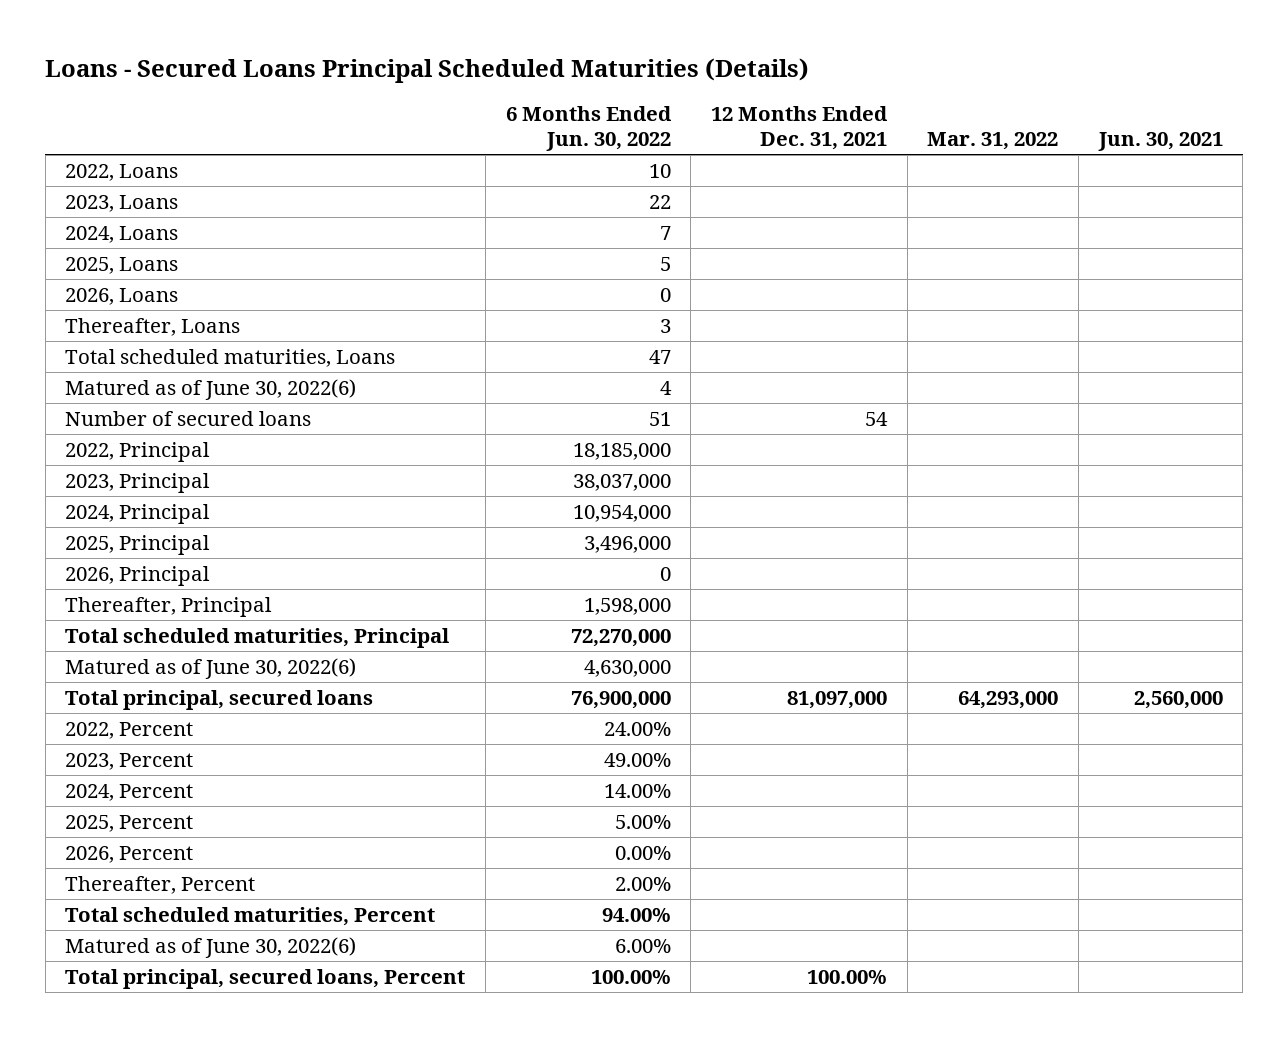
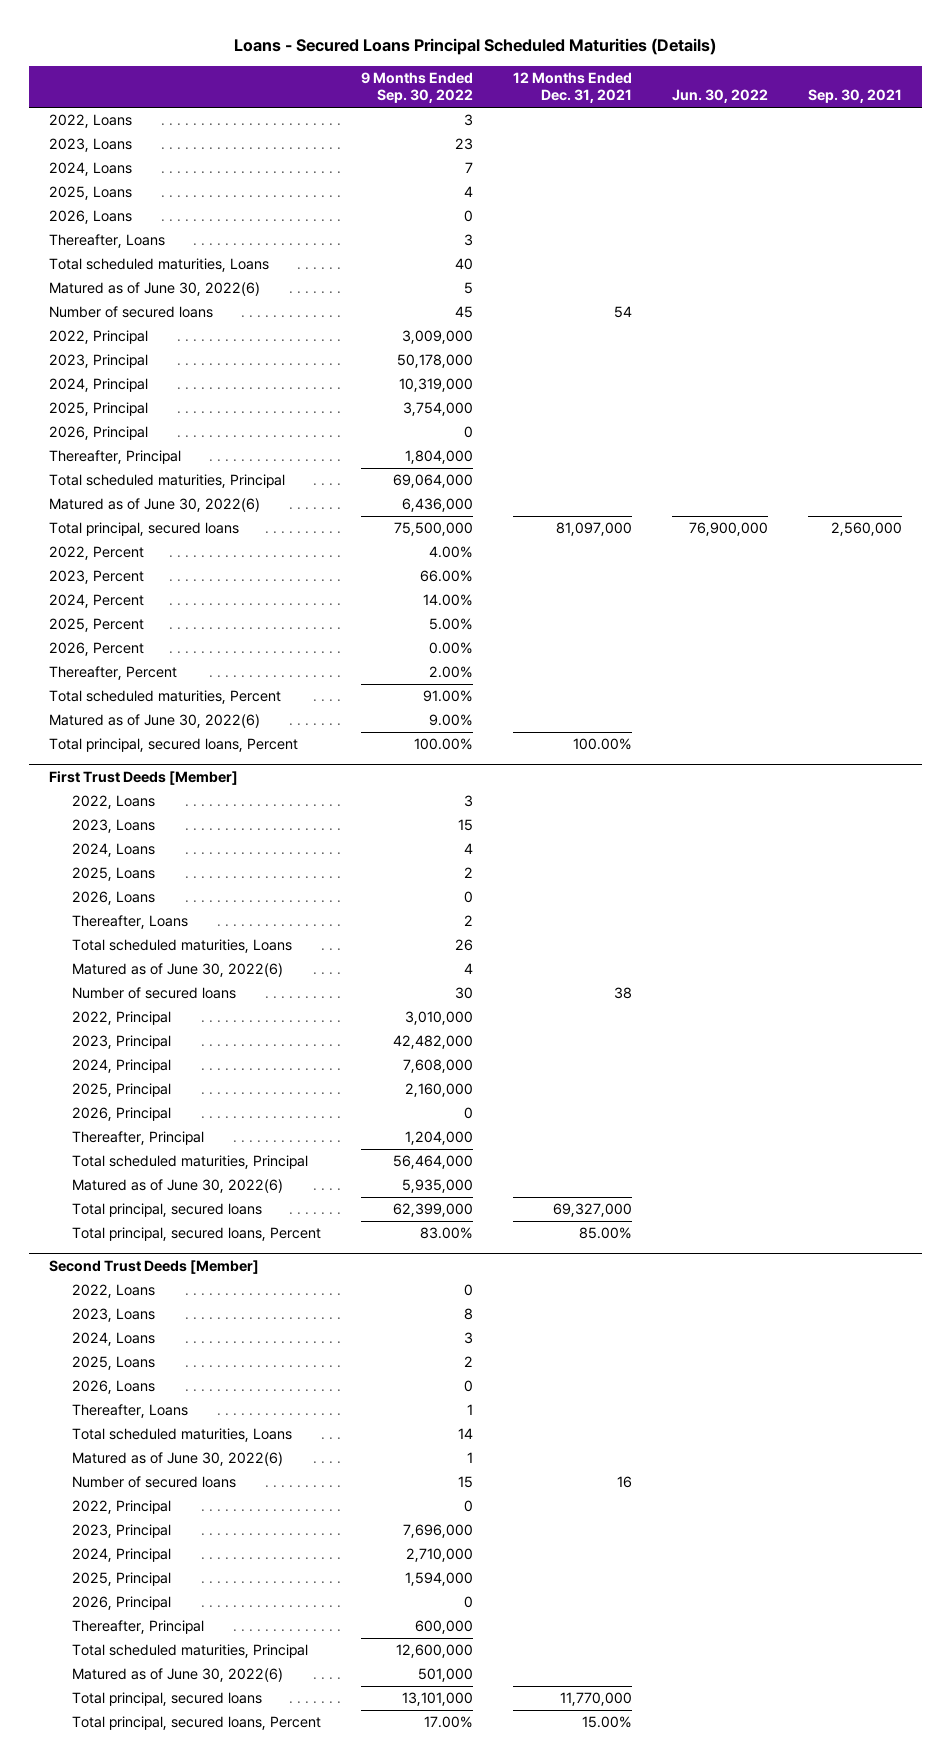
[505,106,672,151] 6 Months Ended Jun. 30, 2022 -> none
[927,131,1059,150] Mar. 31, 2022 -> none
[1097,131,1223,151] Jun. 30, 2021 -> none
none -> [360,71,473,104] 9 Months Ended Sep. 30, 2022
none -> [671,89,768,104] Jun. 30, 2022
none -> [807,89,902,104] Sep. 30, 2021
none -> [49,770,239,785] First Trust Deeds [Member]
none -> [72,795,156,810] 2022, Loans
none -> [72,819,156,834] 2023, Loans
none -> [72,843,156,858] 2024, Loans
none -> [72,867,156,882] 2025, Loans
none -> [72,891,156,906] 2026, Loans
none -> [72,915,189,930] Thereafter, Loans
none -> [72,939,293,954] Total scheduled maturities, Loans
none -> [72,963,284,978] Matured as of June 30, 2022(6)
none -> [72,987,237,1000] Number of secured loans
none -> [72,1011,172,1026] 2022, Principal
none -> [72,1035,172,1050] 2023, Principal
none -> [72,1059,172,1074] 2024, Principal
none -> [72,1083,172,1098] 2025, Principal
none -> [72,1107,172,1122] 2026, Principal
none -> [72,1131,205,1146] Thereafter, Principal
none -> [72,1155,309,1170] Total scheduled maturities, Principal
none -> [72,1179,284,1194] Matured as of June 30, 2022(6)
none -> [72,1203,263,1218] Total principal, secured loans
none -> [72,1227,322,1242] Total principal, secured loans, Percent
none -> [49,1259,260,1274] Second Trust Deeds [Member]
none -> [72,1284,156,1299] 2022, Loans
none -> [72,1308,156,1323] 2023, Loans
none -> [72,1332,156,1347] 2024, Loans
none -> [72,1356,156,1371] 2025, Loans
none -> [72,1380,156,1395] 2026, Loans
none -> [72,1404,189,1419] Thereafter, Loans
none -> [72,1428,293,1443] Total scheduled maturities, Loans
none -> [72,1452,284,1467] Matured as of June 30, 2022(6)
none -> [72,1476,237,1489] Number of secured loans
none -> [72,1500,172,1515] 2022, Principal
none -> [72,1524,172,1539] 2023, Principal
none -> [72,1548,172,1563] 2024, Principal
none -> [72,1572,172,1587] 2025, Principal
none -> [72,1596,172,1611] 2026, Principal
none -> [72,1620,205,1635] Thereafter, Principal
none -> [72,1644,309,1659] Total scheduled maturities, Principal
none -> [72,1668,284,1683] Matured as of June 30, 2022(6)
none -> [72,1692,263,1707] Total principal, secured loans
none -> [72,1716,322,1731] Total principal, secured loans, Percent

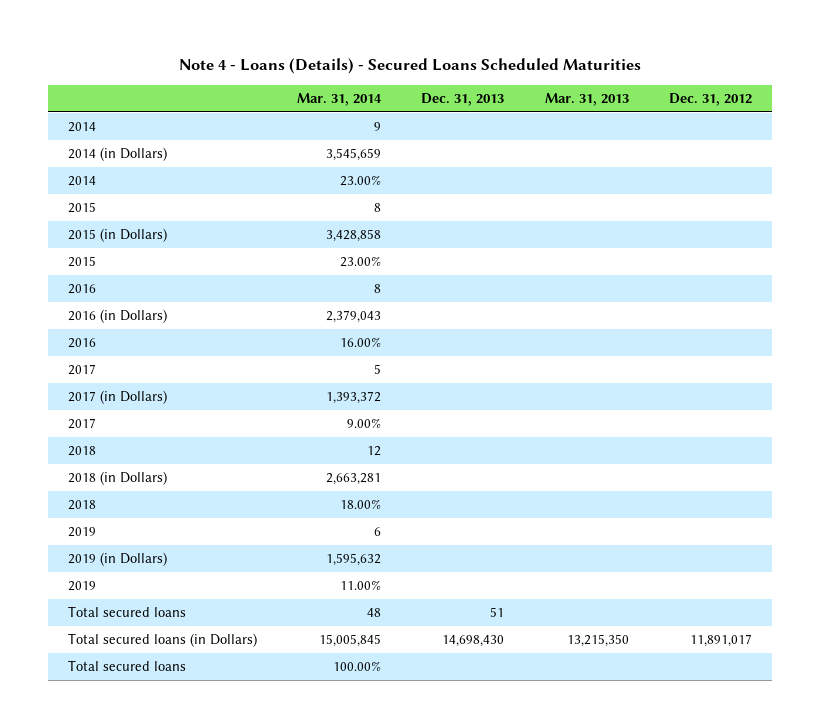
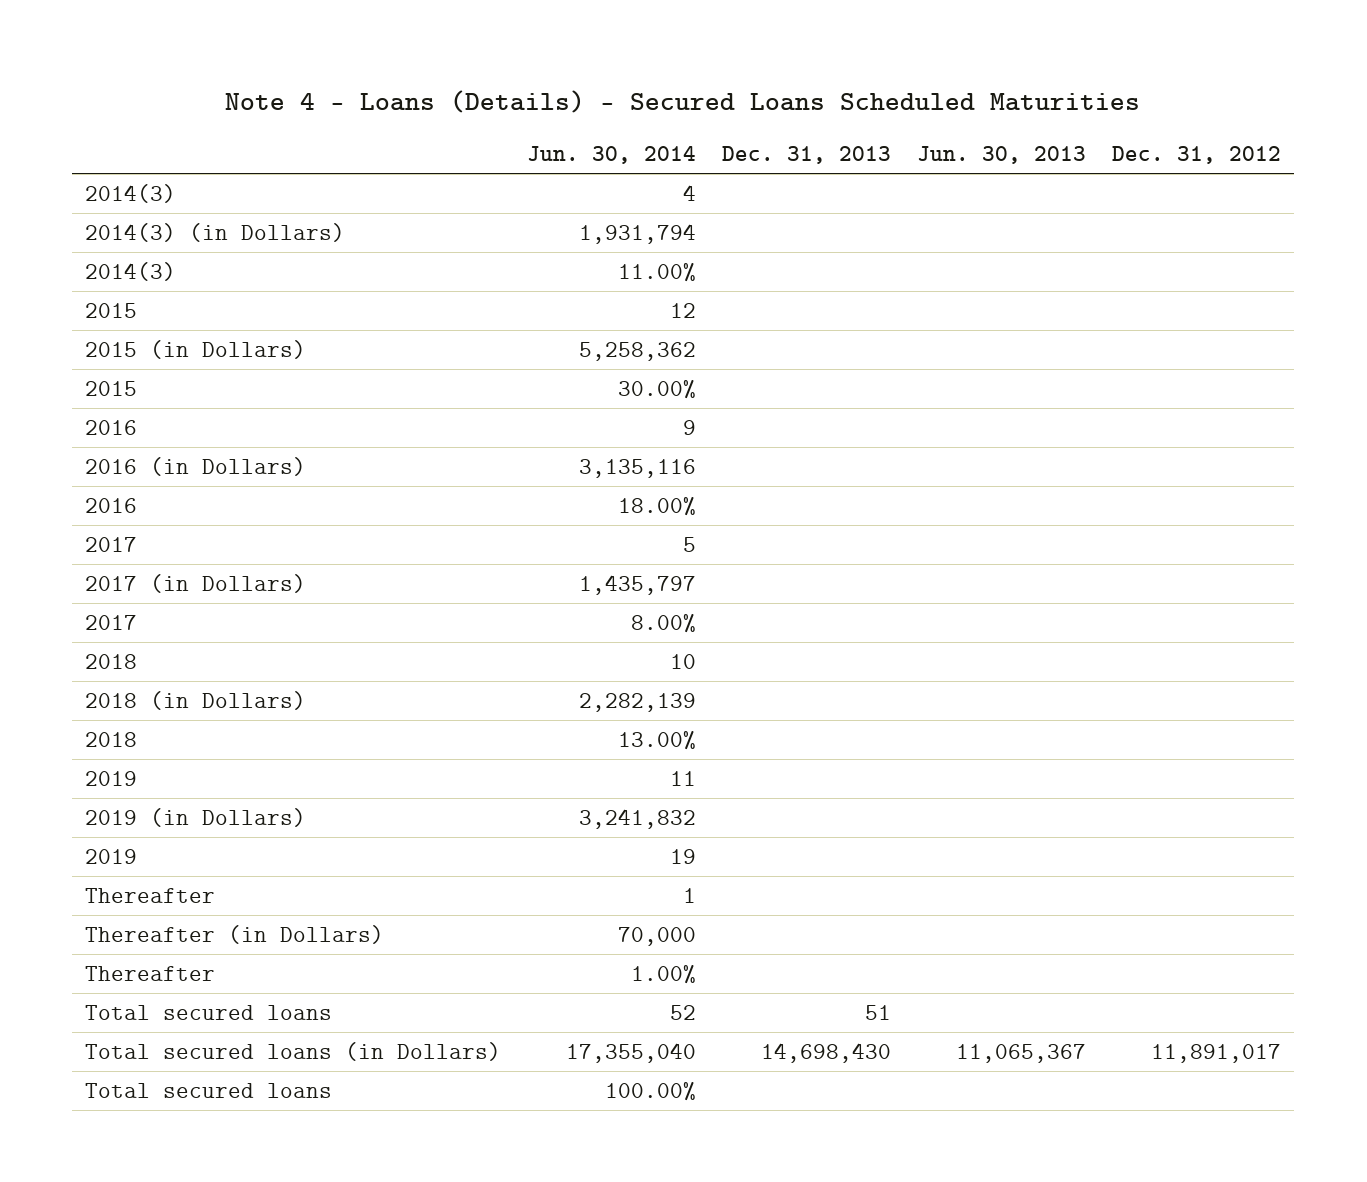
[297,92,383,106] Mar. 31, 2014 -> none
[544,92,629,106] Mar. 31, 2013 -> none
none -> [527,146,697,165] Jun. 30, 2014
none -> [917,146,1087,165] Jun. 30, 2013
[68,122,97,133] 2014 -> [85,183,177,203] 2014(3)
[68,147,168,162] 2014 (in Dollars) -> [85,222,346,242] 2014(3) (in Dollars)
[68,176,97,187] 2014 -> [85,261,177,281] 2014(3)
none -> [85,887,216,903] Thereafter
none -> [85,924,385,944] Thereafter (in Dollars)
none -> [85,965,216,981] Thereafter

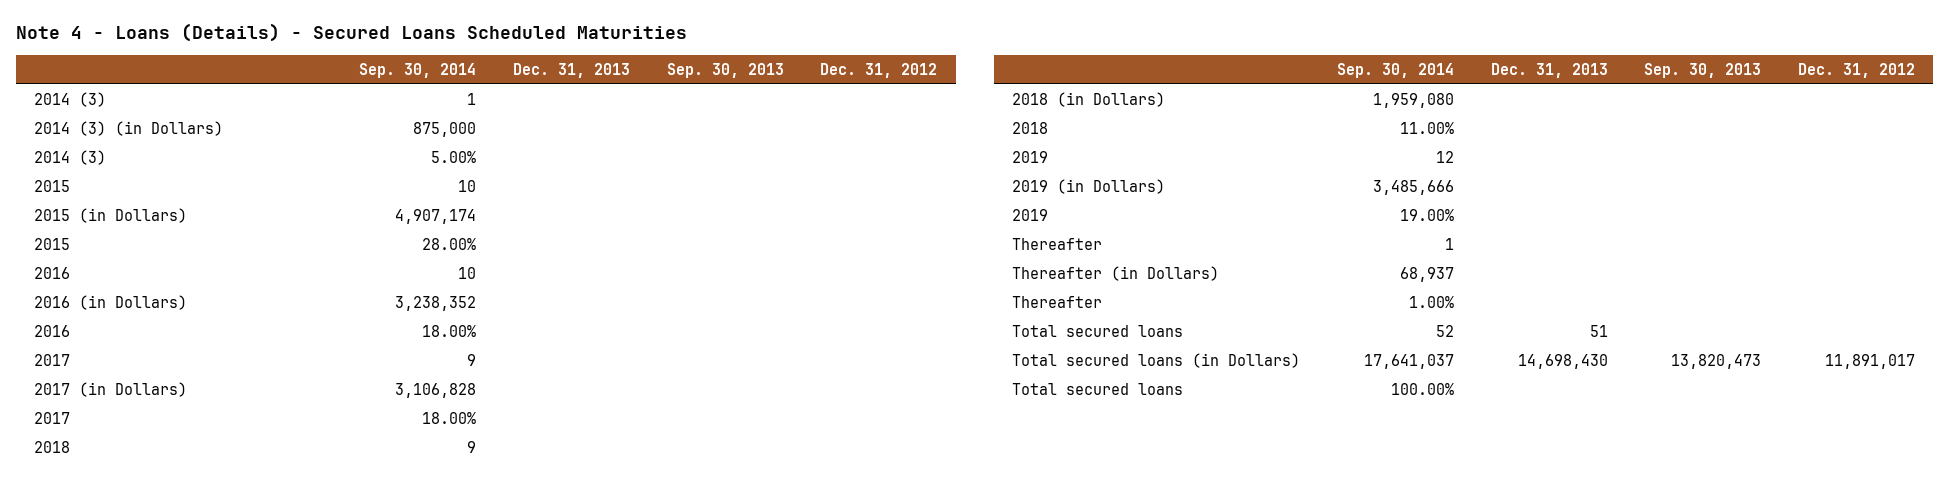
[527,146,697,165] Jun. 30, 2014 -> none
[917,146,1087,165] Jun. 30, 2013 -> none
none -> [359,62,477,78] Sep. 30, 2014
none -> [666,62,784,78] Sep. 30, 2013
[85,183,177,203] 2014(3) -> [34,92,107,108] 2014 (3)
[85,222,346,242] 2014(3) (in Dollars) -> [34,121,224,137] 2014 (3) (in Dollars)
[85,261,177,281] 2014(3) -> [34,150,107,166] 2014 (3)

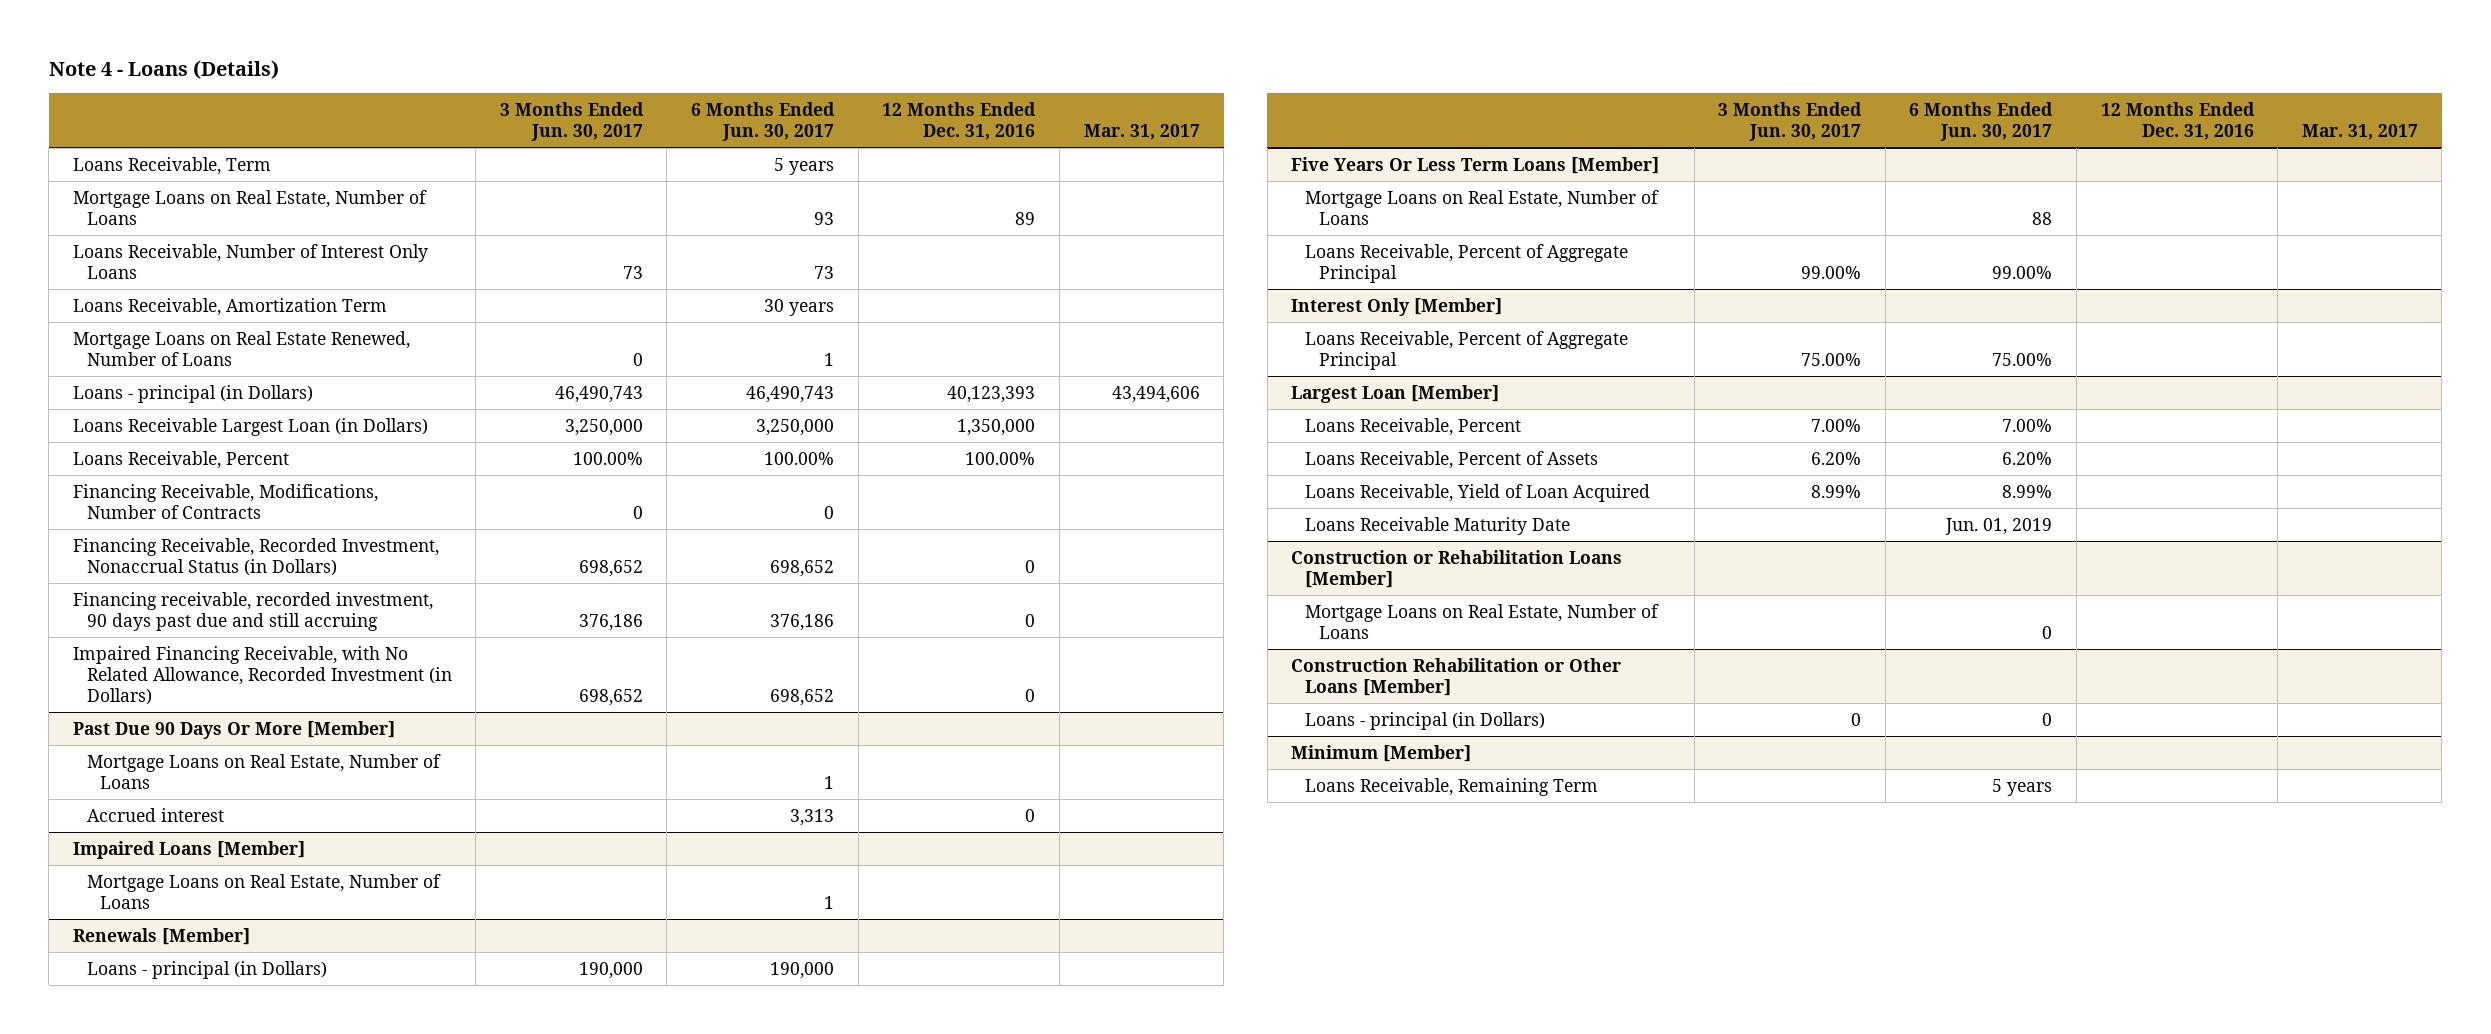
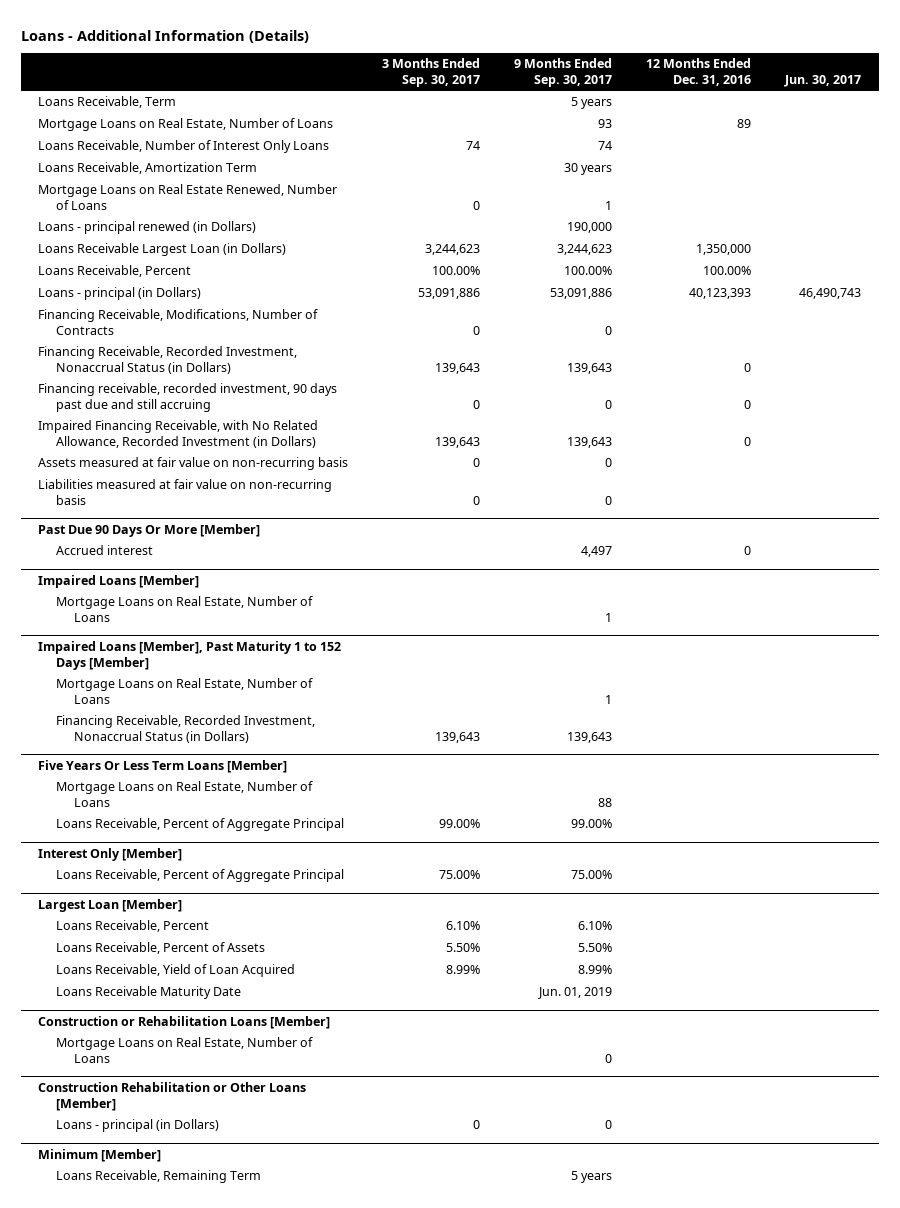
[48,59,279,79] Note 4 - Loans (Details) -> [21,29,310,43] Loans - Additional Information (Details)
[499,101,644,141] 3 Months Ended Jun. 30, 2017 -> none
[691,101,836,141] 6 Months Ended Jun. 30, 2017 -> none
[1083,123,1200,140] Mar. 31, 2017 -> none
none -> [382,58,481,87] 3 Months Ended Sep. 30, 2017
none -> [514,58,613,87] 9 Months Ended Sep. 30, 2017
none -> [784,74,862,87] Jun. 30, 2017
none -> [38,221,257,235] Loans - principal renewed (in Dollars)
[72,384,313,403] Loans - principal (in Dollars) -> [38,287,202,301] Loans - principal (in Dollars)
none -> [38,457,349,471] Assets measured at fair value on non-recurring basis
none -> [38,479,333,505] Liabilities measured at fair value on non-recurring basis
[86,753,441,789] Mortgage Loans on Real Estate, Number of Loans -> none
[72,927,250,945] Renewals [Member] -> none
[86,960,327,979] Loans - principal (in Dollars) -> none
none -> [38,641,342,670] Impaired Loans [Member], Past Maturity 1 to 152 Days [Member]
none -> [56,678,314,704] Mortgage Loans on Real Estate, Number of Loans
none -> [56,715,316,743] Financing Receivable, Recorded Investment, Nonaccrual Status (in Dollars)

